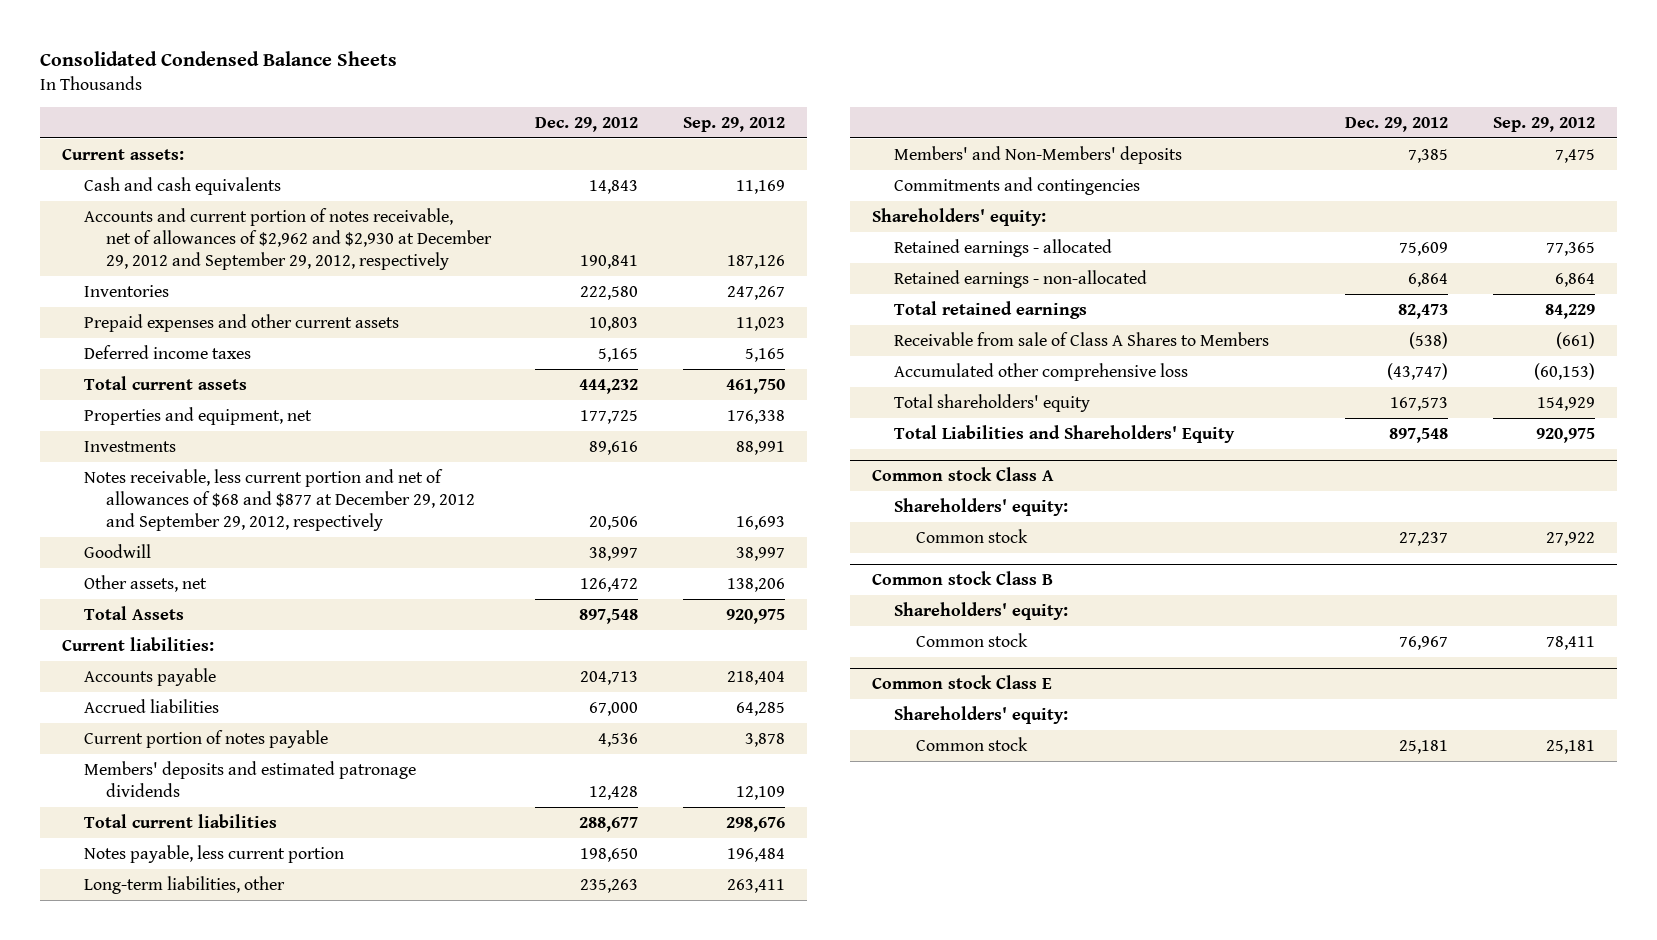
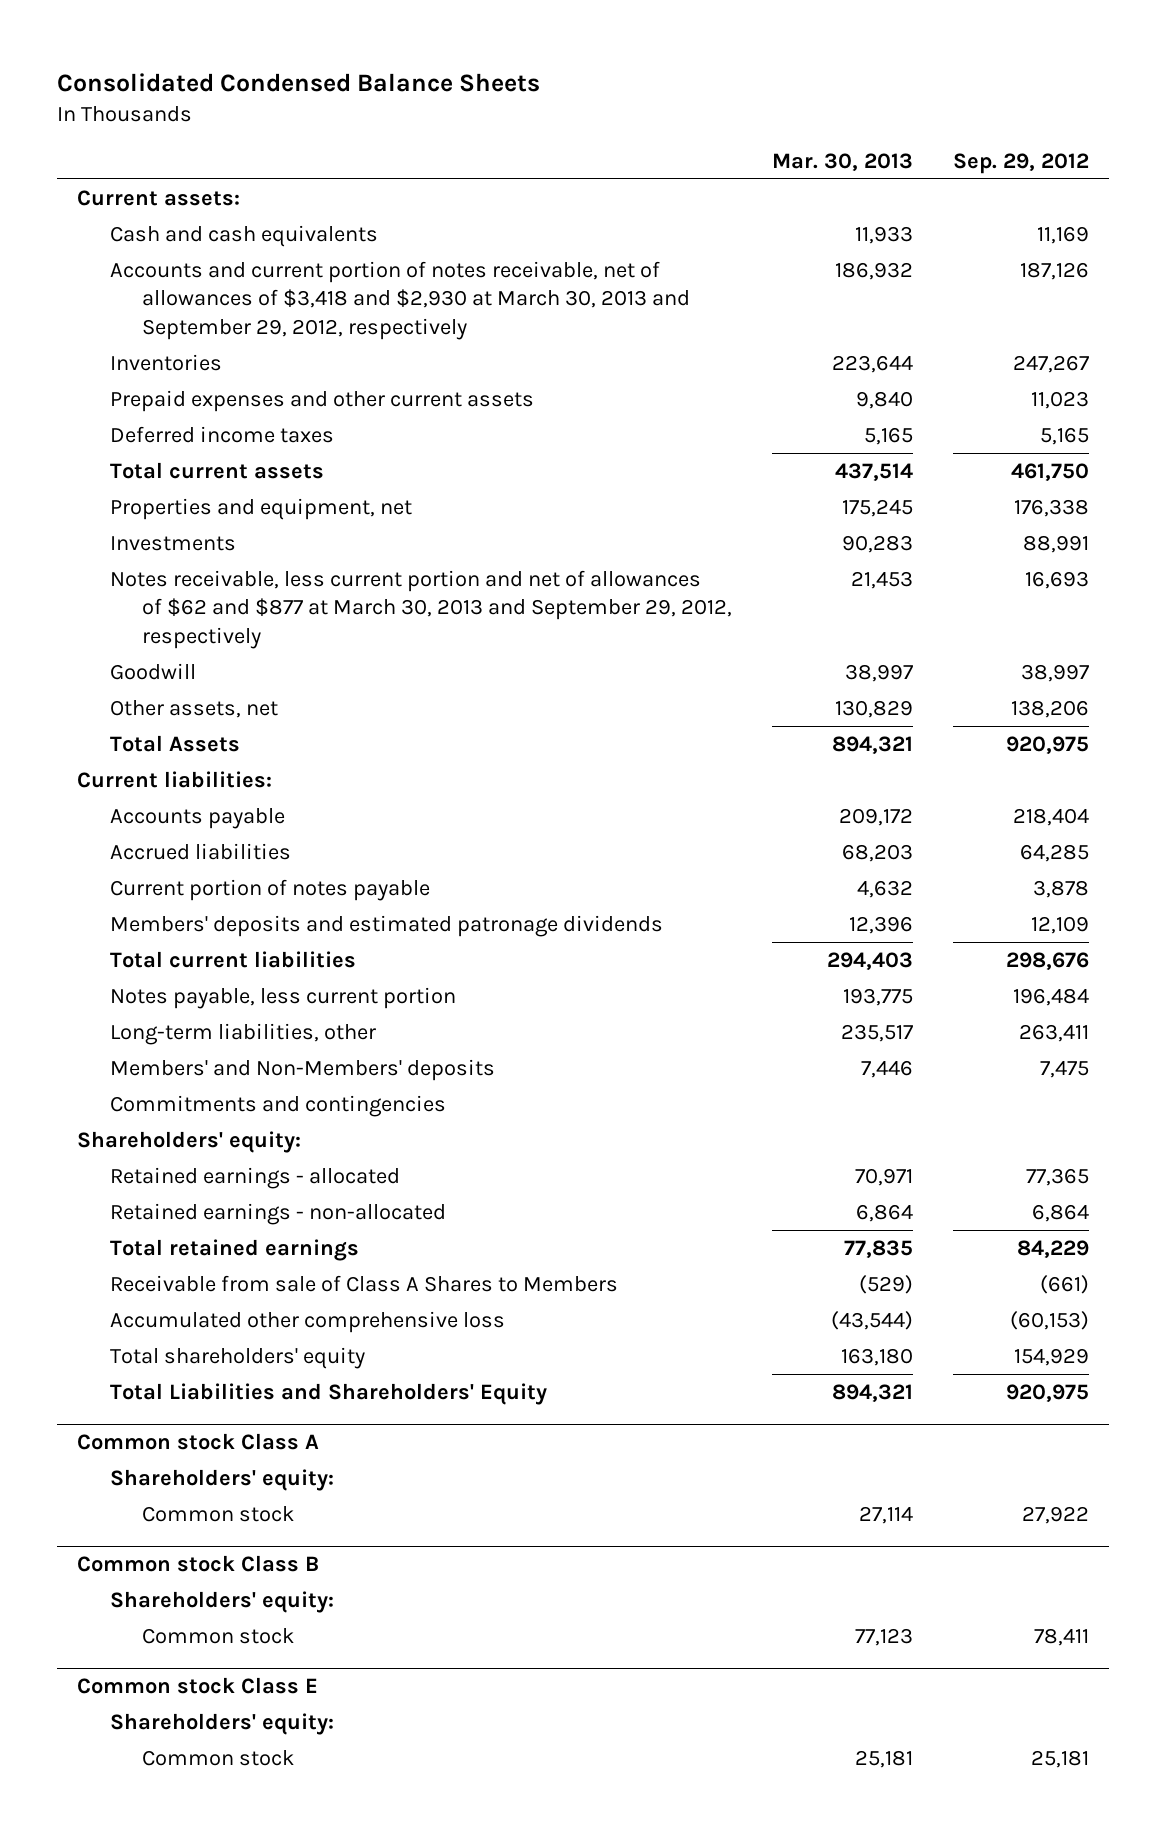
[535,116,639,132] Dec. 29, 2012 -> none
none -> [771,152,913,171] Mar. 30, 2013
[83,207,492,271] Accounts and current portion of notes receivable, net of allowances of $2,962 and $2,930 at December 29, 2012 and September 29, 2012, respectively -> [109,260,690,340] Accounts and current portion of notes receivable, net of allowances of $3,418 and $2,930 at March 30, 2013 and September 29, 2012, respectively
[83,468,475,532] Notes receivable, less current portion and net of allowances of $68 and $877 at December 29, 2012 and September 29, 2012, respectively -> [109,569,732,649] Notes receivable, less current portion and net of allowances of $62 and $877 at March 30, 2013 and September 29, 2012, respectively

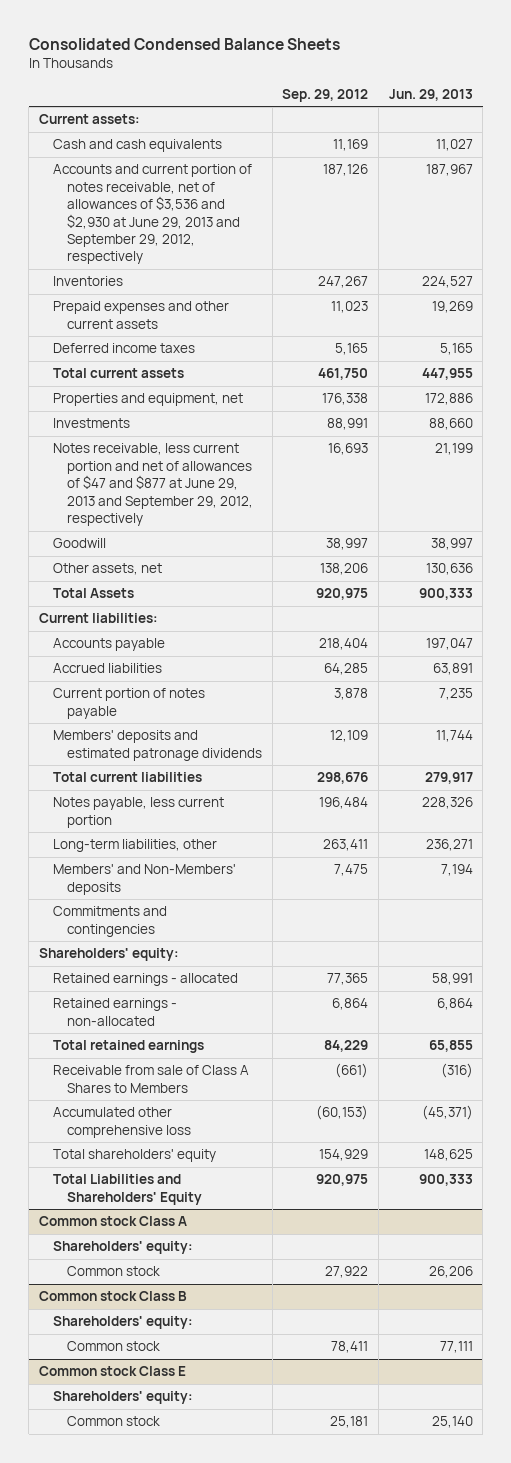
[771,152,913,171] Mar. 30, 2013 -> none
none -> [388,88,473,101] Jun. 29, 2013
[109,260,690,340] Accounts and current portion of notes receivable, net of allowances of $3,418 and $2,930 at March 30, 2013 and September 29, 2012, respectively -> [53,164,253,265] Accounts and current portion of notes receivable, net of allowances of $3,536 and $2,930 at June 29, 2013 and September 29, 2012, respectively
[109,569,732,649] Notes receivable, less current portion and net of allowances of $62 and $877 at March 30, 2013 and September 29, 2012, respectively -> [53,443,254,527] Notes receivable, less current portion and net of allowances of $47 and $877 at June 29, 2013 and September 29, 2012, respectively

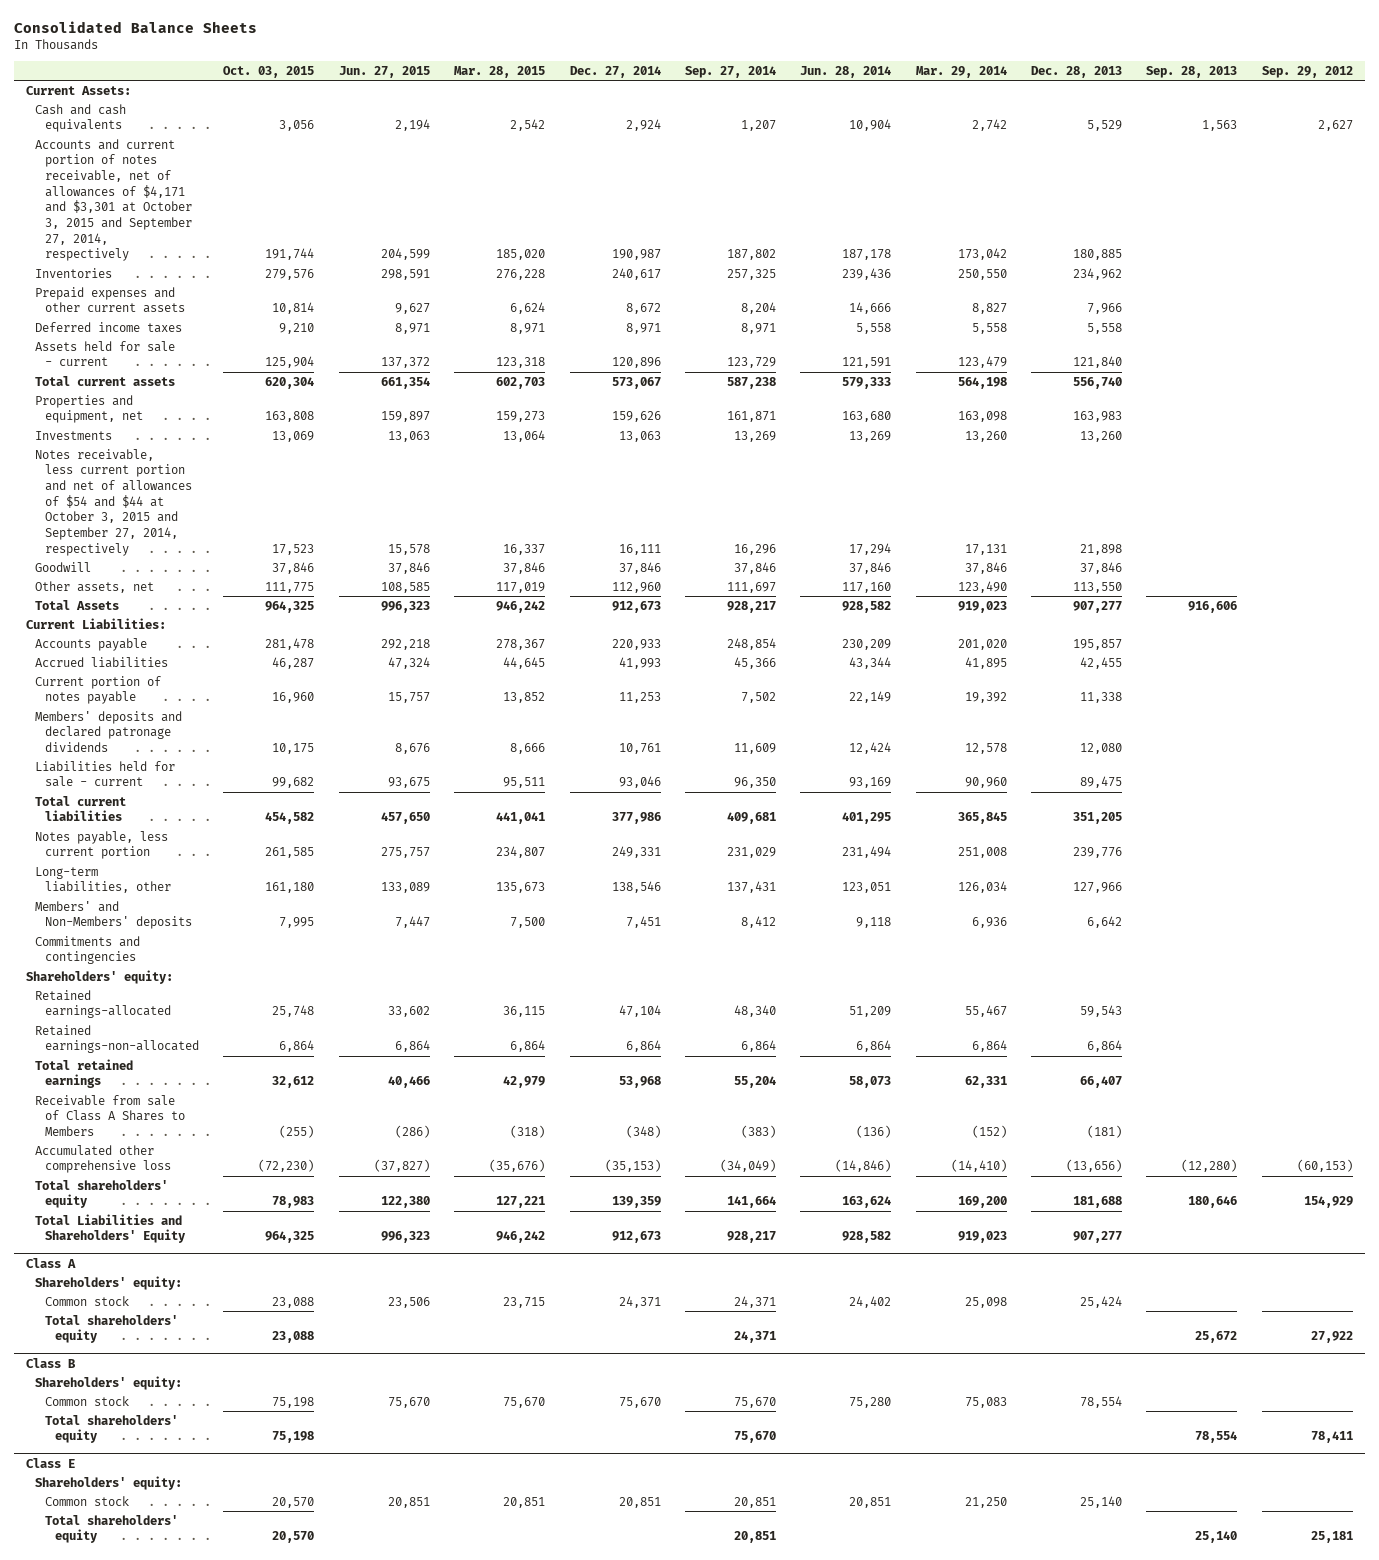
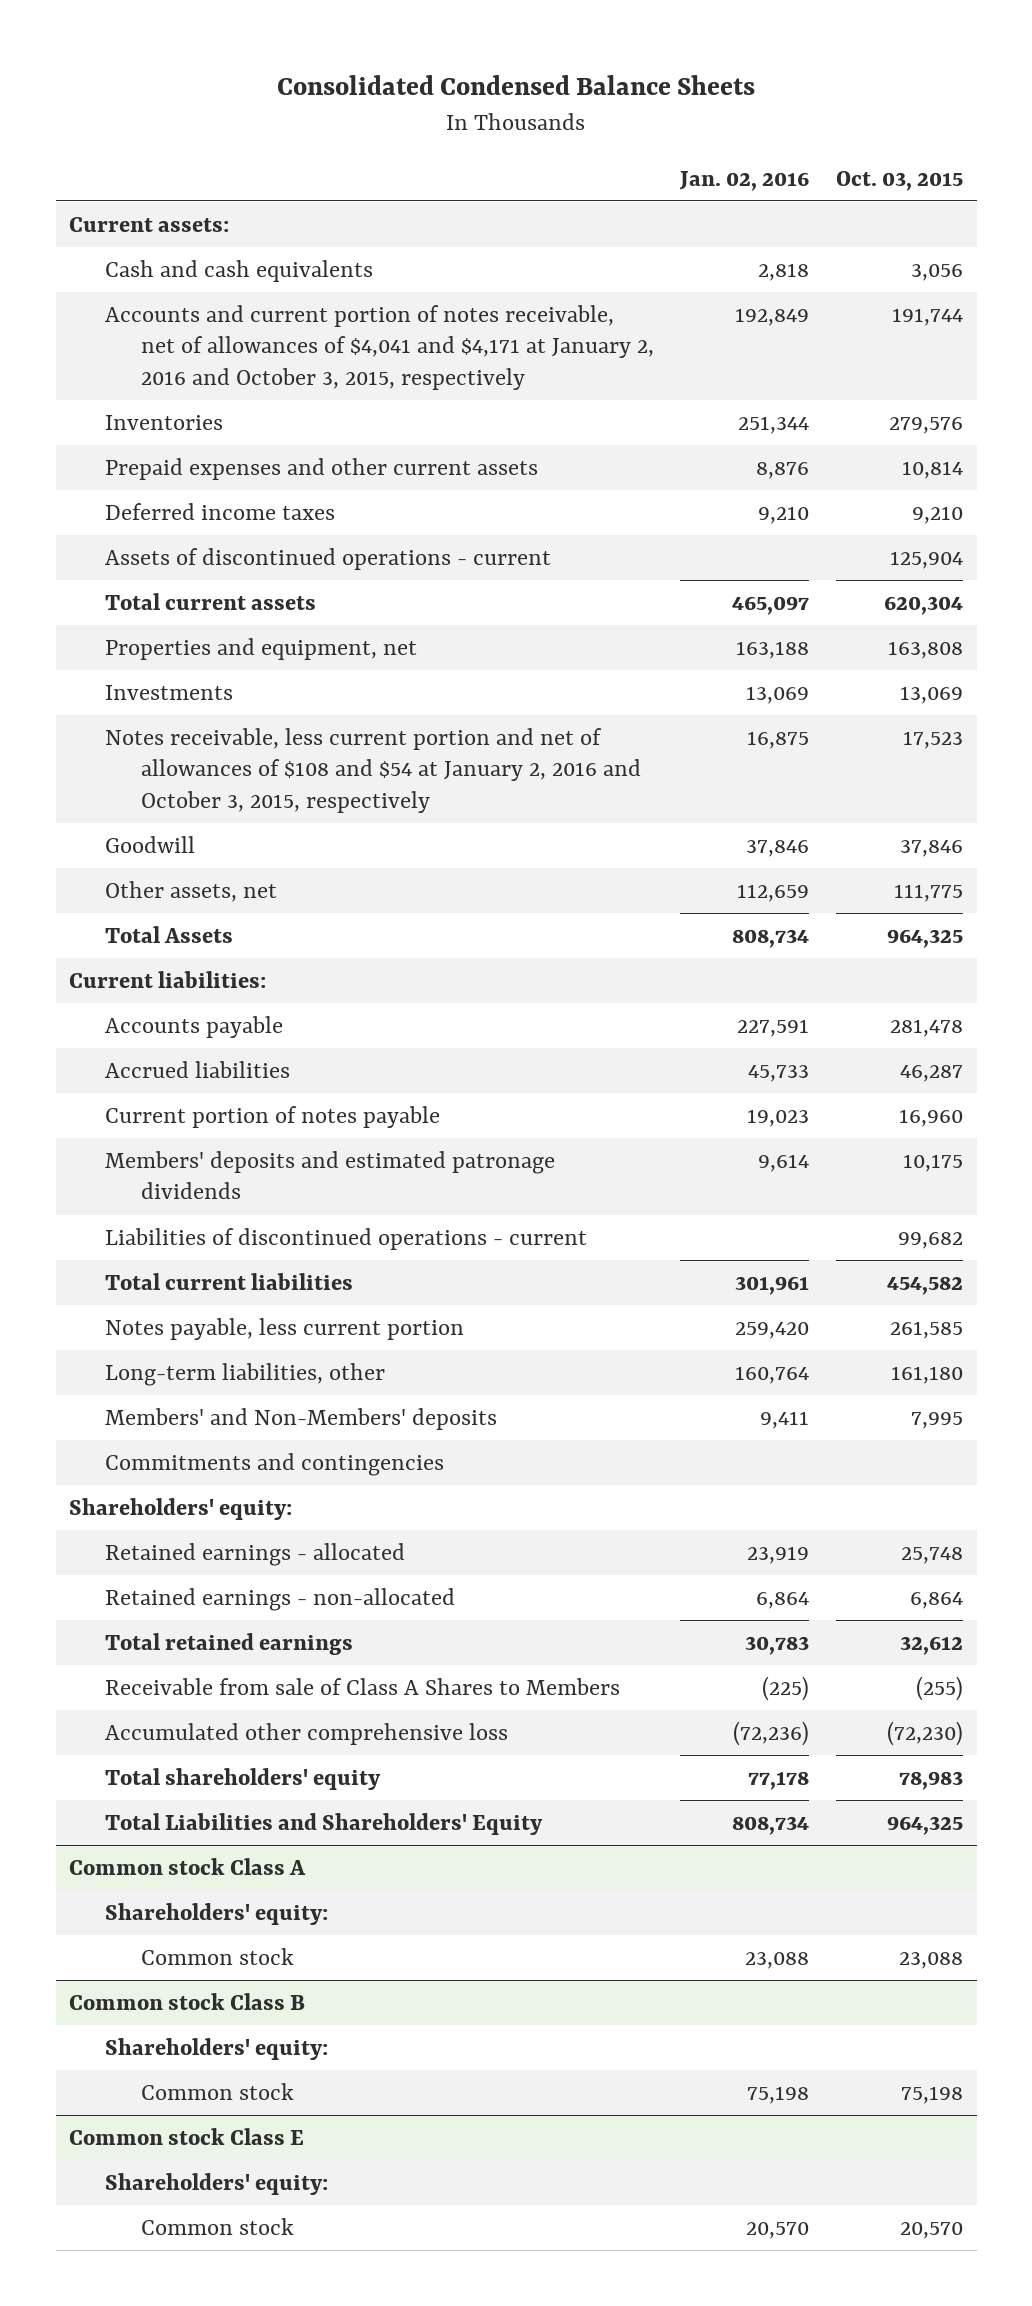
[13,20,257,33] Consolidated Balance Sheets -> [277,75,756,96] Consolidated Condensed Balance Sheets
[338,66,430,79] Jun. 27, 2015 -> none
[454,66,546,79] Mar. 28, 2015 -> none
[569,66,661,79] Dec. 27, 2014 -> none
[684,66,776,79] Sep. 27, 2014 -> none
[800,66,892,79] Jun. 28, 2014 -> none
[915,66,1007,79] Mar. 29, 2014 -> none
[1031,66,1123,79] Dec. 28, 2013 -> none
[1146,66,1238,79] Sep. 28, 2013 -> none
[1261,66,1353,79] Sep. 29, 2012 -> none
none -> [679,170,810,191] Jan. 02, 2016
[25,85,131,95] Current Assets: -> [68,216,229,232] Current assets:
[35,138,192,262] Accounts and current portion of notes receivable, net of allowances of $4,171 and $3,301 at October 3, 2015 and September 27, 2014, respectively -> [104,304,654,391] Accounts and current portion of notes receivable, net of allowances of $4,041 and $4,171 at January 2, 2016 and October 3, 2015, respectively
[35,340,176,367] Assets held for sale - current -> [104,547,551,570] Assets of discontinued operations - current
[35,448,192,556] Notes receivable, less current portion and net of allowances of $54 and $44 at October 3, 2015 and September 27, 2014, respectively -> [104,727,641,814] Notes receivable, less current portion and net of allowances of $108 and $54 at January 2, 2016 and October 3, 2015, respectively
[25,617,166,629] Current Liabilities: -> [68,970,266,988] Current liabilities:
[35,710,183,753] Members' deposits and declared patronage dividends -> [104,1150,555,1200] Members' deposits and estimated patronage dividends
[35,760,176,788] Liabilities held for sale - current -> [104,1227,587,1250] Liabilities of discontinued operations - current
[35,989,171,1019] Retained earnings-allocated -> [104,1542,405,1566] Retained earnings - allocated
[35,1024,199,1054] Retained earnings-non-allocated -> [104,1587,455,1611] Retained earnings - non-allocated
[25,1257,76,1268] Class A -> [68,1857,306,1875] Common stock Class A
[44,1314,178,1344] Total shareholders' equity -> none
[25,1357,76,1368] Class B -> [68,1992,305,2010] Common stock Class B
[44,1414,178,1444] Total shareholders' equity -> none
[25,1457,75,1468] Class E -> [68,2127,304,2145] Common stock Class E
[44,1514,178,1544] Total shareholders' equity -> none

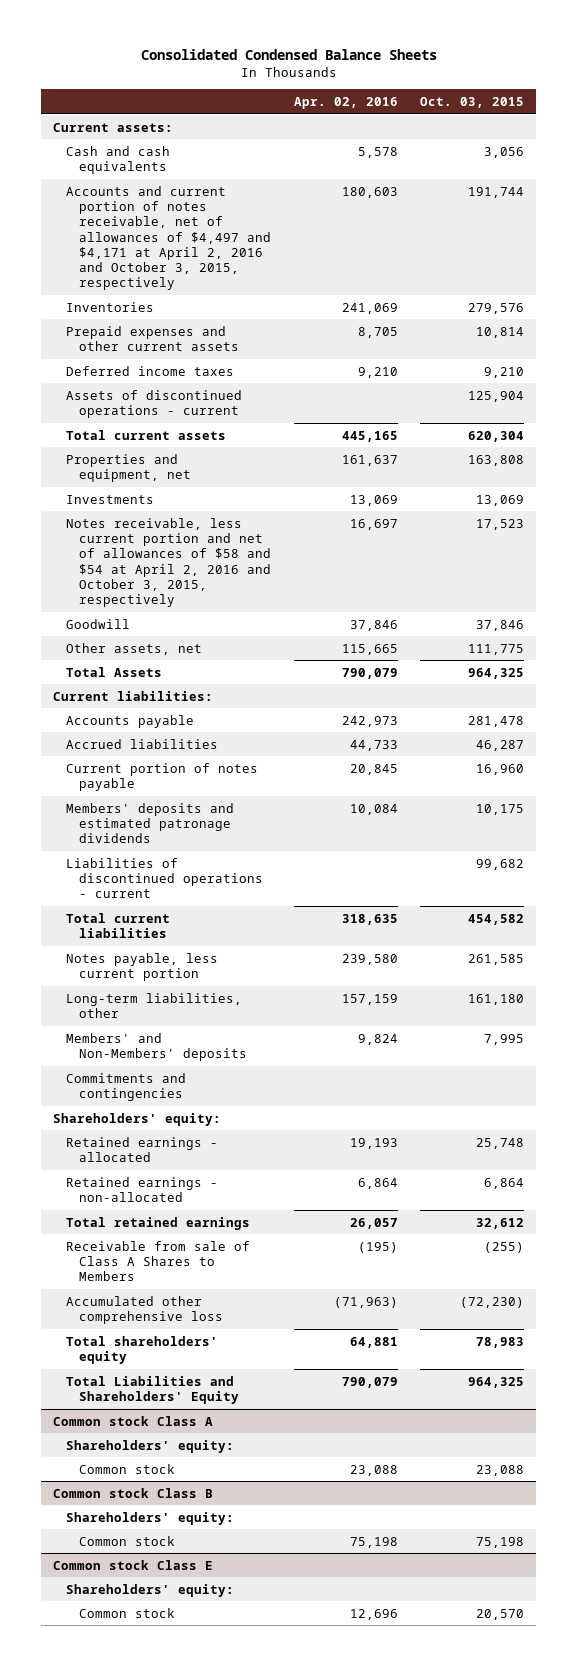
[679,170,810,191] Jan. 02, 2016 -> none
none -> [293,97,398,110] Apr. 02, 2016
[104,304,654,391] Accounts and current portion of notes receivable, net of allowances of $4,041 and $4,171 at January 2, 2016 and October 3, 2015, respectively -> [65,185,271,291] Accounts and current portion of notes receivable, net of allowances of $4,497 and $4,171 at April 2, 2016 and October 3, 2015, respectively
[104,727,641,814] Notes receivable, less current portion and net of allowances of $108 and $54 at January 2, 2016 and October 3, 2015, respectively -> [65,517,271,608] Notes receivable, less current portion and net of allowances of $58 and $54 at April 2, 2016 and October 3, 2015, respectively

